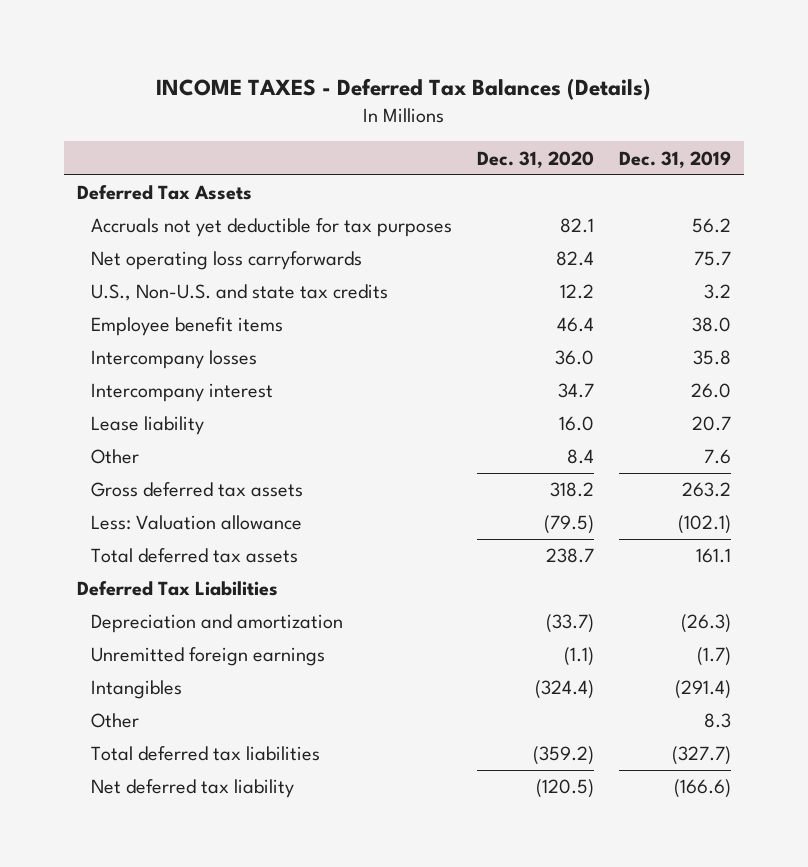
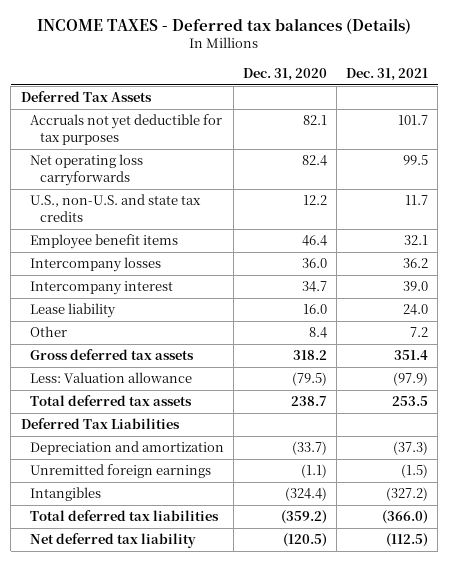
[155,77,651,100] INCOME TAXES - Deferred Tax Balances (Details) -> [37,18,412,35] INCOME TAXES - Deferred tax balances (Details)
[619,150,732,168] Dec. 31, 2019 -> none
none -> [346,67,429,81] Dec. 31, 2021
[90,284,388,302] U.S., Non-U.S. and state tax credits -> [30,194,202,223] U.S., non-U.S. and state tax credits
[90,713,139,729] Other -> none

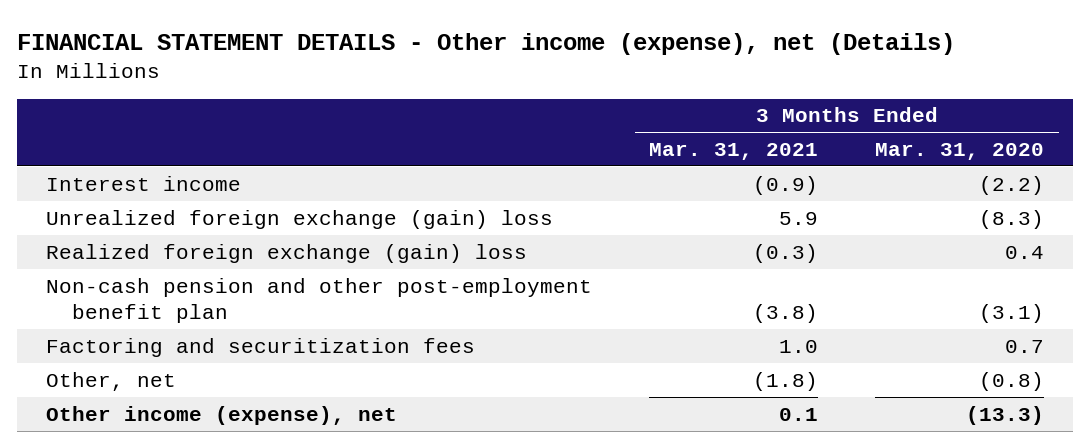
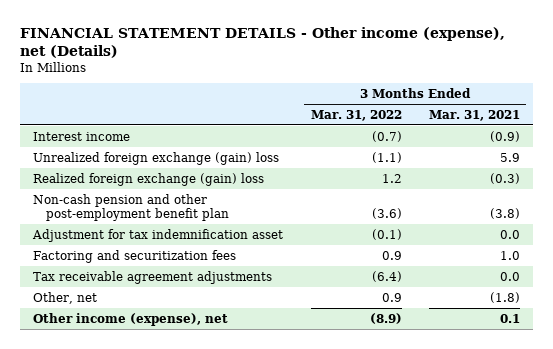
[875,142,1045,160] Mar. 31, 2020 -> none
none -> [310,109,402,121] Mar. 31, 2022
none -> [32,228,284,242] Adjustment for tax indemnification asset
none -> [33,270,273,284] Tax receivable agreement adjustments

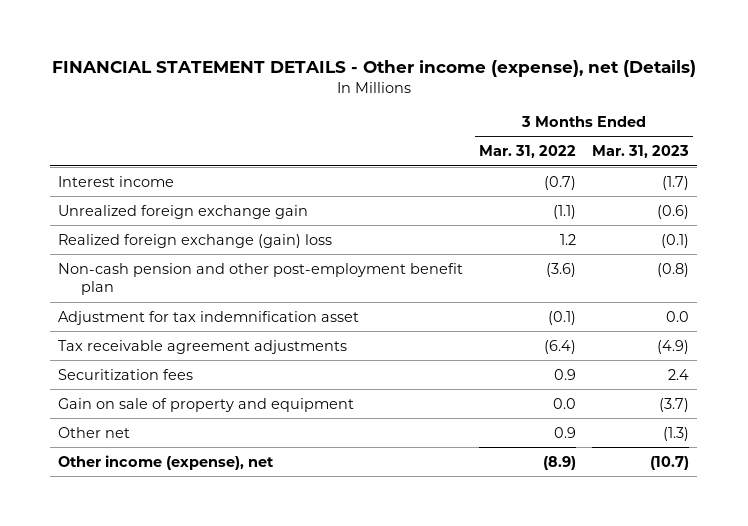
[428,109,520,121] Mar. 31, 2021 -> none
none -> [592,145,690,159] Mar. 31, 2023
[33,151,280,165] Unrealized foreign exchange (gain) loss -> [58,204,309,219] Unrealized foreign exchange gain
[33,249,237,263] Factoring and securitization fees -> none
none -> [58,368,194,380] Securitization fees
none -> [58,397,355,412] Gain on sale of property and equipment
[33,291,98,304] Other, net -> [58,426,131,438] Other net

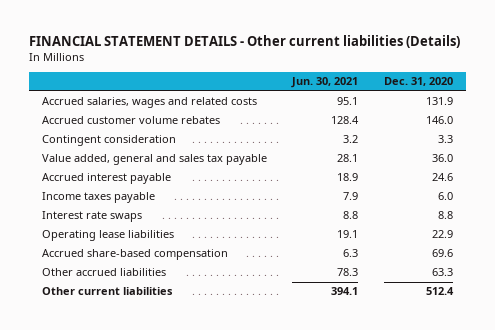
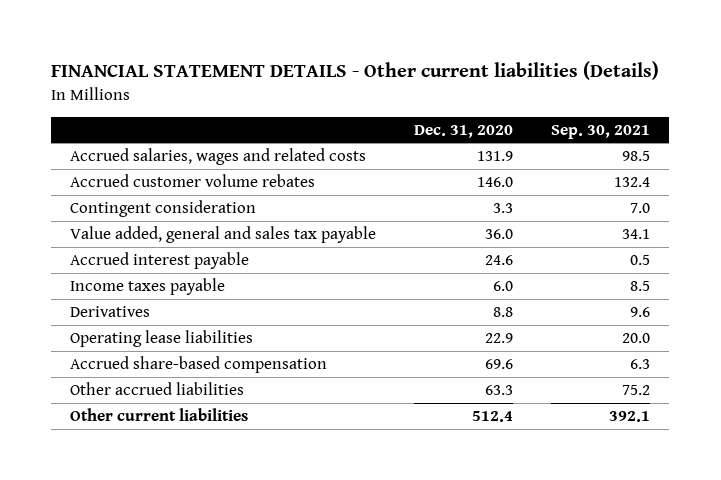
[291,77,359,89] Jun. 30, 2021 -> none
none -> [551,124,651,139] Sep. 30, 2021
[41,211,142,223] Interest rate swaps -> [70,305,151,317] Derivatives

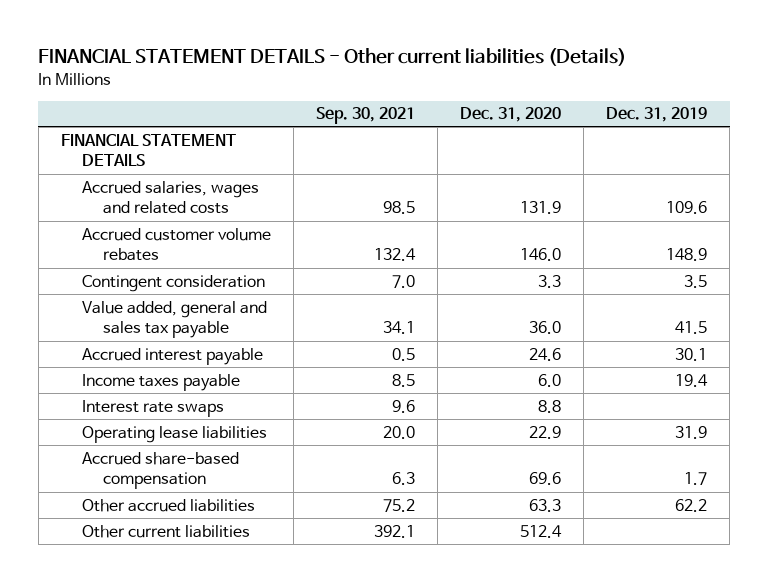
none -> [606,107,708,123] Dec. 31, 2019
none -> [60,133,236,167] FINANCIAL STATEMENT DETAILS
[70,305,151,317] Derivatives -> [82,399,225,417] Interest rate swaps

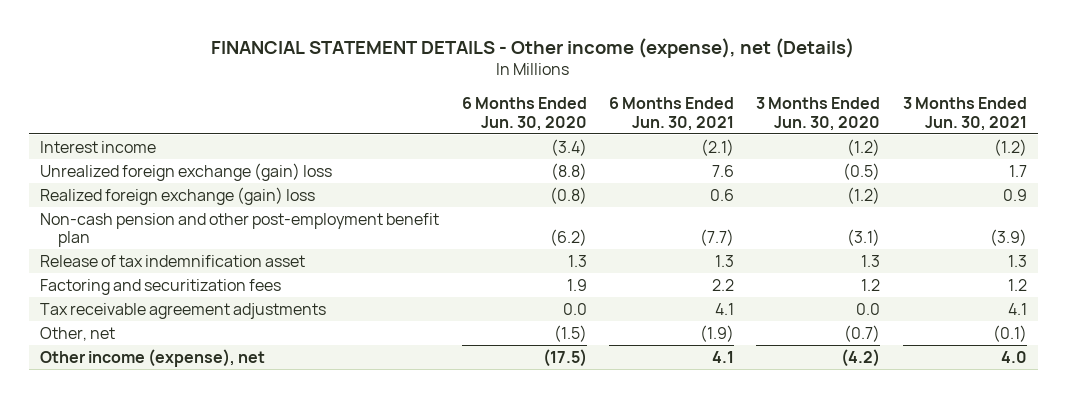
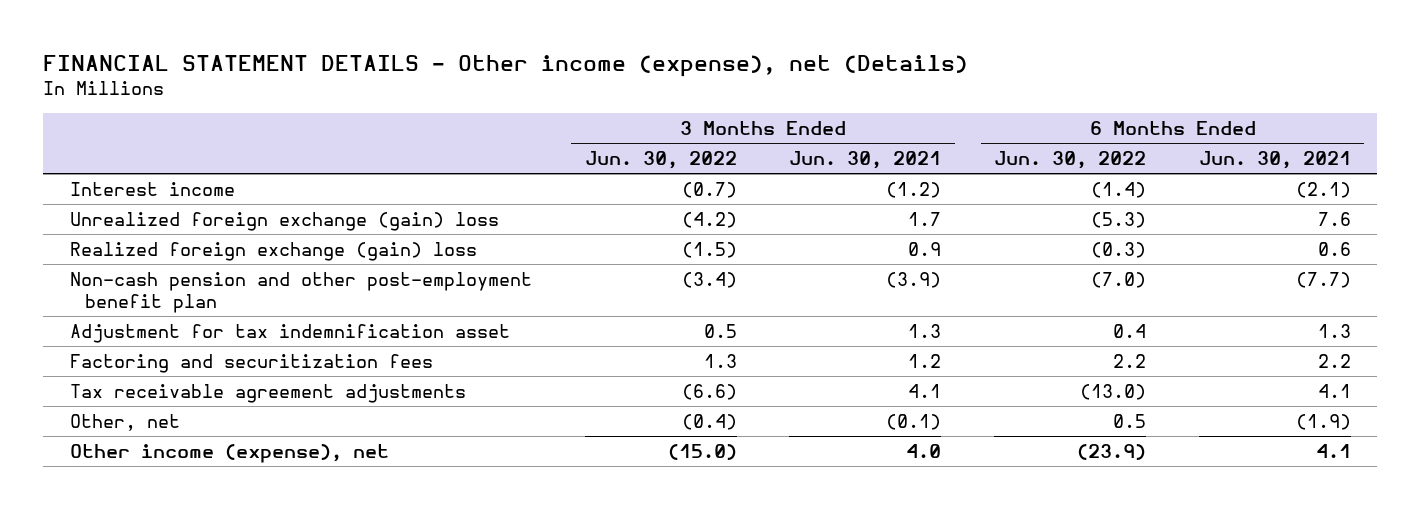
[461,97,587,131] 6 Months Ended Jun. 30, 2020 -> none
[756,97,881,131] 3 Months Ended Jun. 30, 2020 -> none
none -> [584,151,737,170] Jun. 30, 2022
none -> [994,151,1147,170] Jun. 30, 2022
[40,254,306,267] Release of tax indemnification asset -> [69,323,510,343] Adjustment for tax indemnification asset

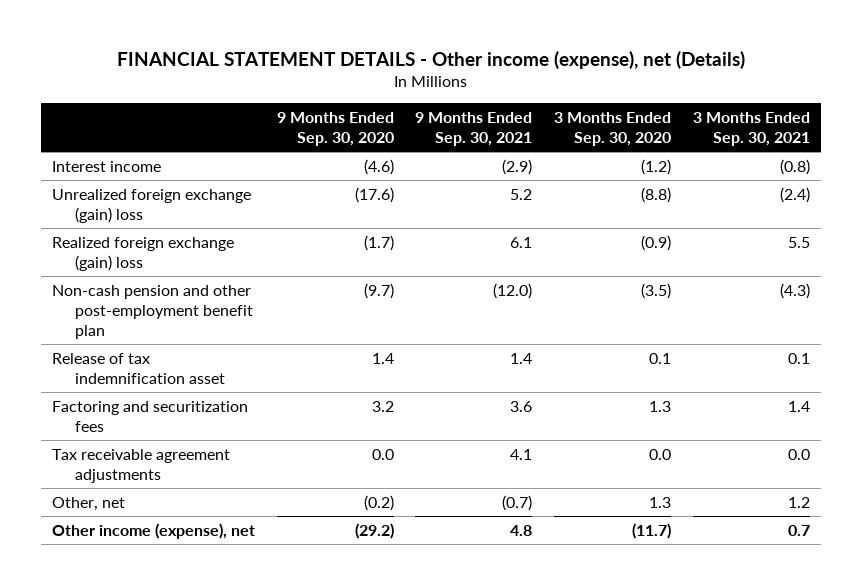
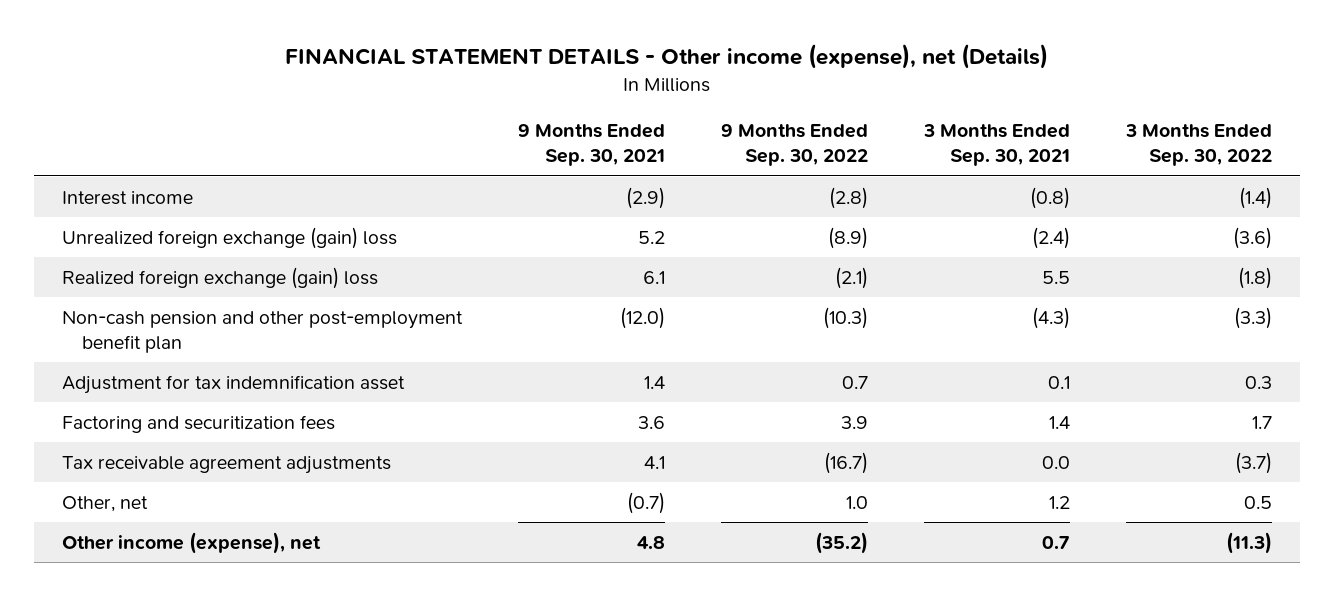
[276,111,394,147] 9 Months Ended Sep. 30, 2020 -> none
[554,111,672,147] 3 Months Ended Sep. 30, 2020 -> none
none -> [720,123,868,167] 9 Months Ended Sep. 30, 2022
none -> [1125,123,1273,167] 3 Months Ended Sep. 30, 2022
[51,352,225,384] Release of tax indemnification asset -> [61,374,405,394] Adjustment for tax indemnification asset

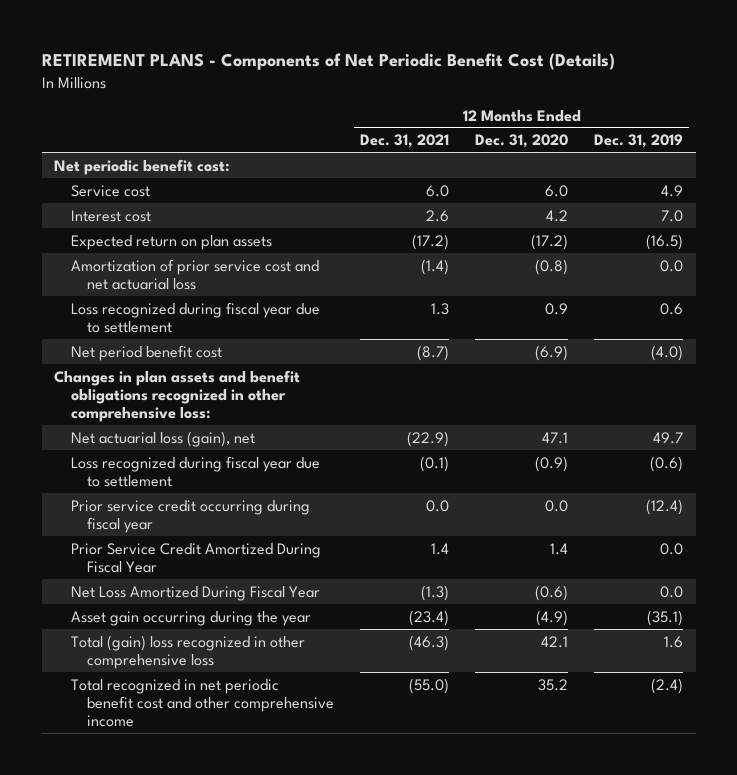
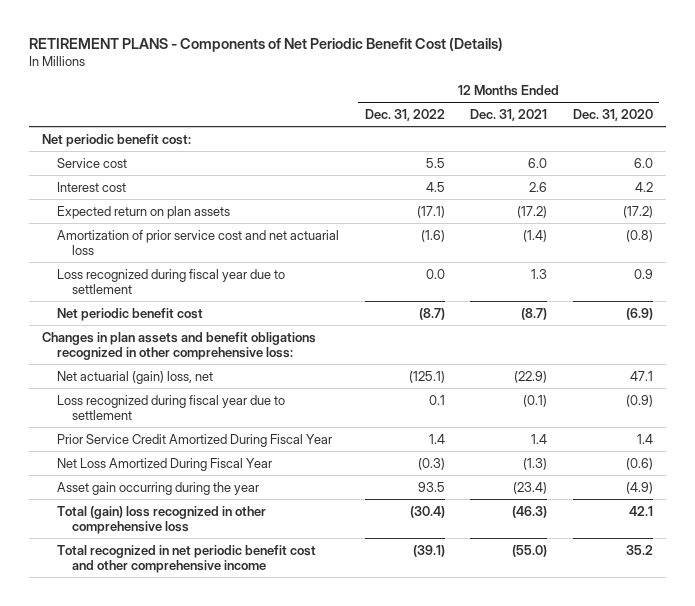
[593,134,683,149] Dec. 31, 2019 -> none
none -> [364,108,445,121] Dec. 31, 2022
[70,344,222,361] Net period benefit cost -> [56,307,203,321] Net periodic benefit cost
[70,430,255,447] Net actuarial loss (gain), net -> [56,370,213,384] Net actuarial (gain) loss, net
[70,499,310,533] Prior service credit occurring during fiscal year -> none

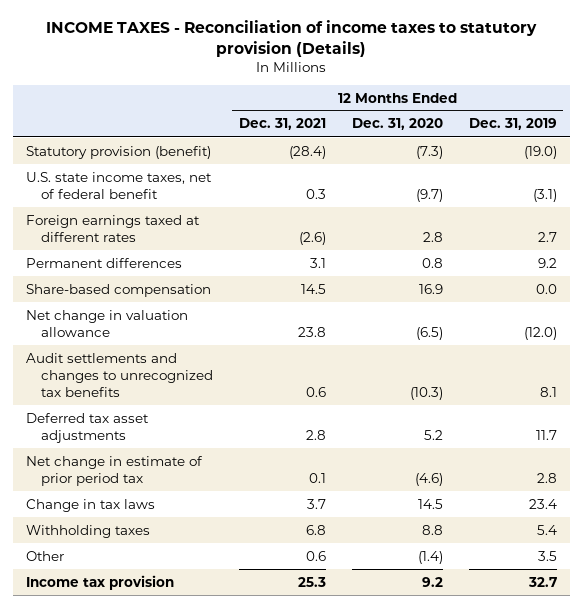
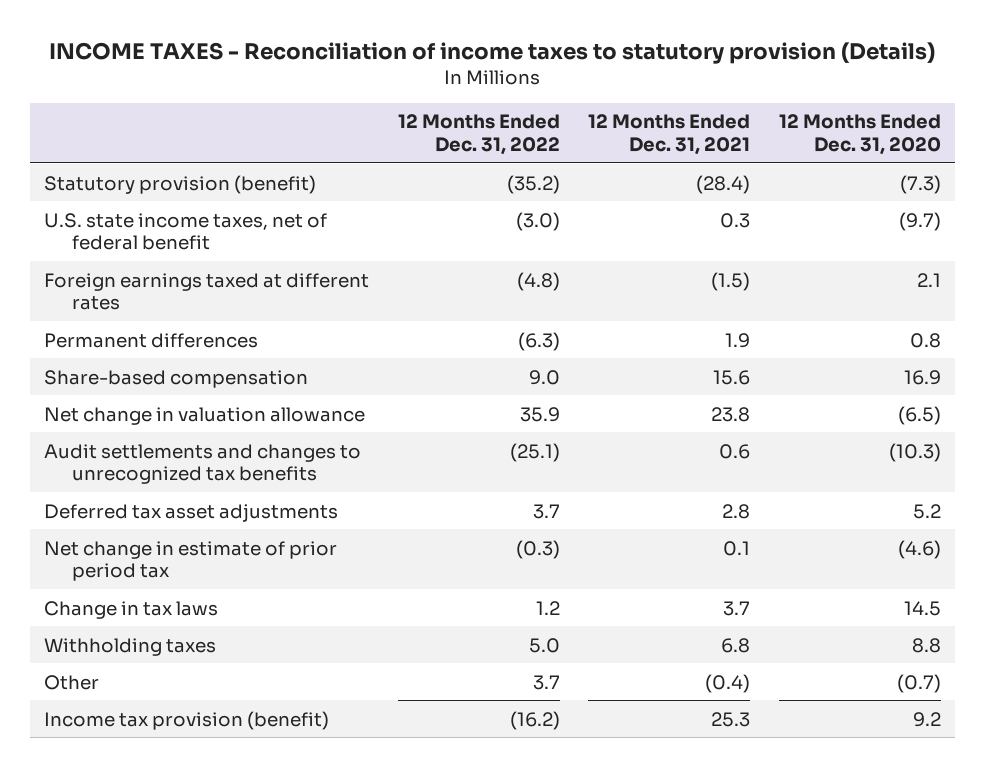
[468,118,557,131] Dec. 31, 2019 -> none
none -> [397,114,560,155] 12 Months Ended Dec. 31, 2022
[298,231,326,245] (2.6) -> [711,271,751,291] (1.5)
[422,231,443,242] 2.8 -> [916,272,941,287] 2.1
[309,257,326,268] 3.1 -> [725,332,751,348] 1.9
[300,283,326,294] 14.5 -> [713,369,751,385] 15.6
[305,550,326,561] 0.6 -> [705,673,751,693] (0.4)
[417,550,443,564] (1.4) -> [896,673,941,693] (0.7)
[25,574,174,590] Income tax provision -> [44,710,330,730] Income tax provision (benefit)

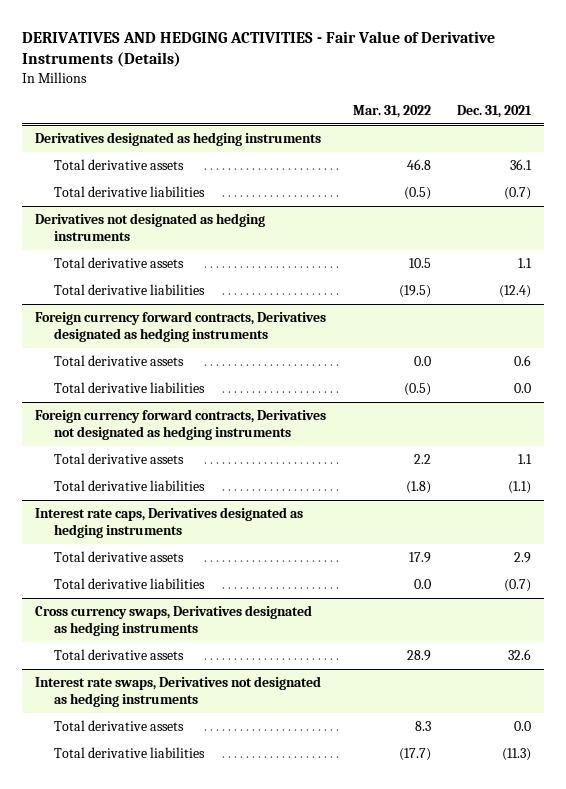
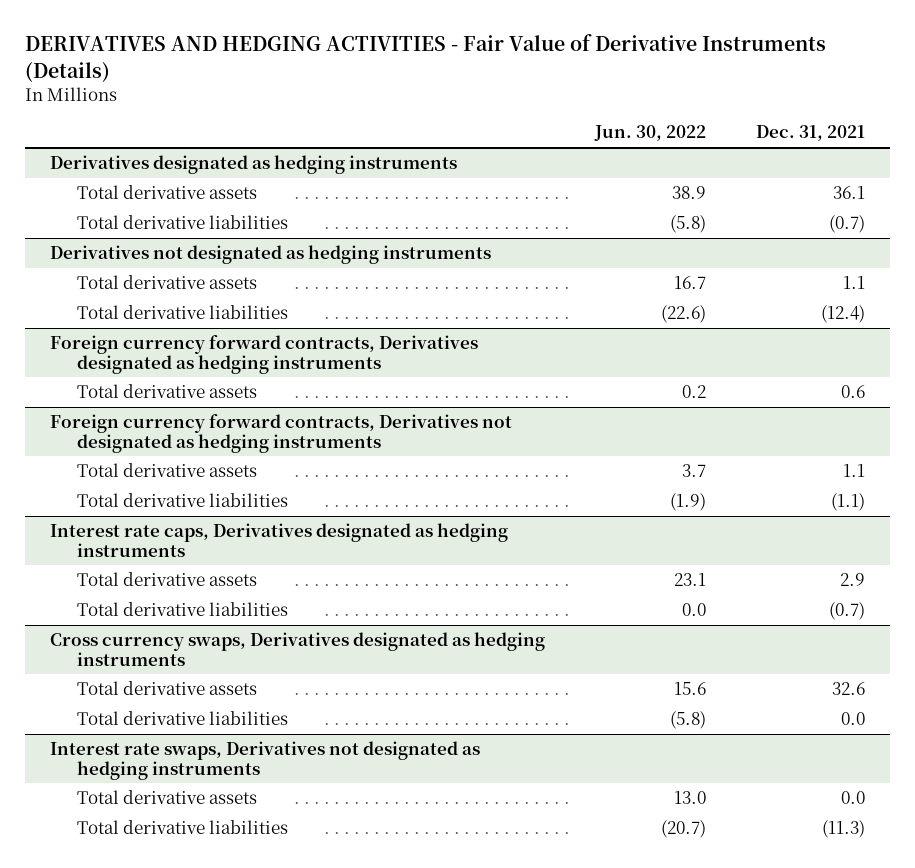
[352,104,431,118] Mar. 31, 2022 -> none
none -> [593,125,706,142] Jun. 30, 2022
[53,382,205,394] Total derivative liabilities -> none
none -> [76,710,288,725] Total derivative liabilities

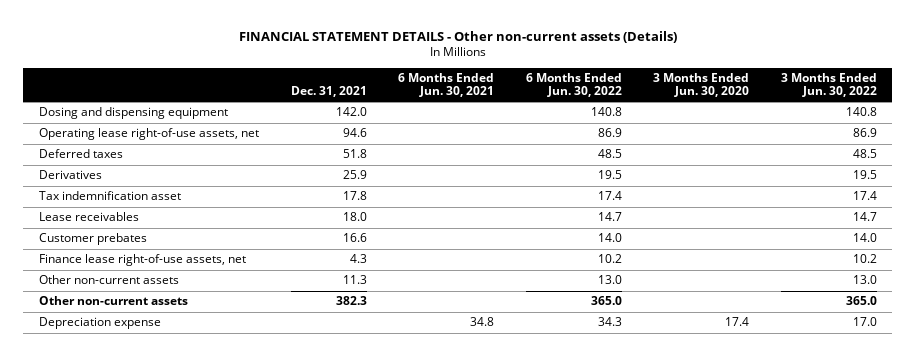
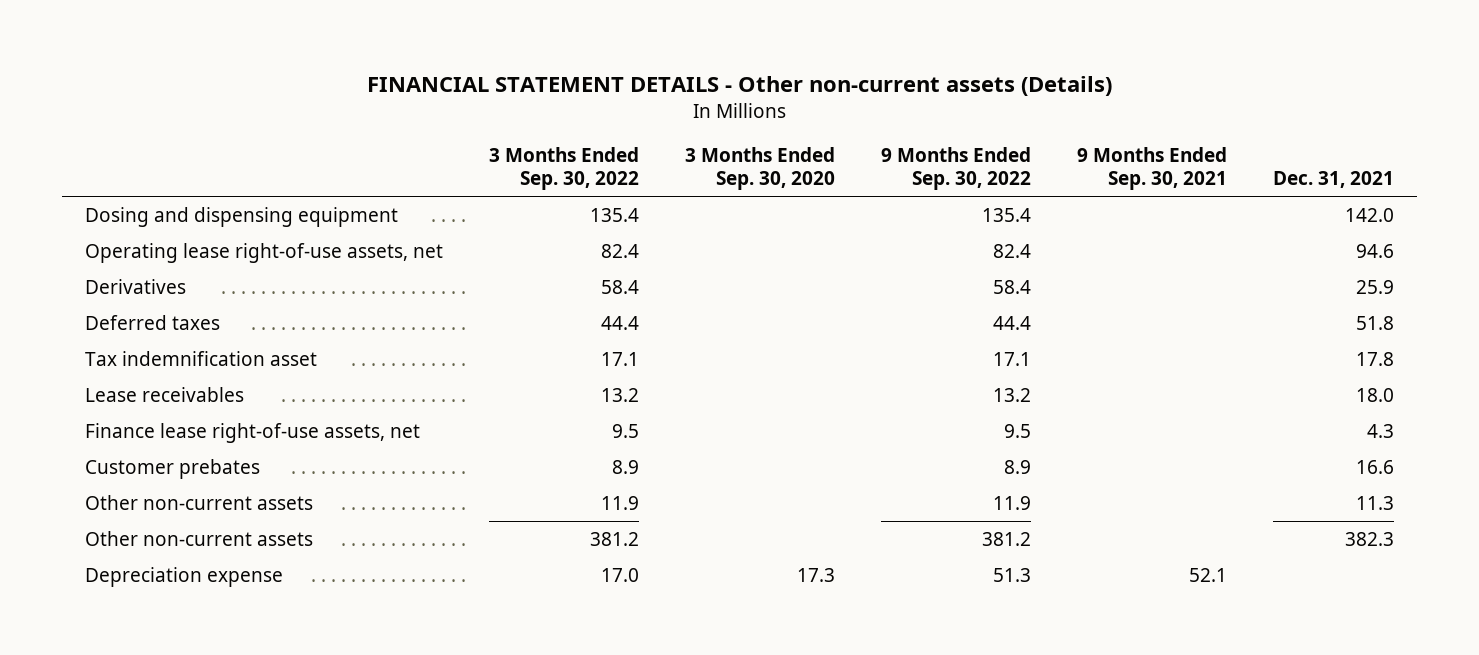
[398,72,495,98] 6 Months Ended Jun. 30, 2021 -> none
[525,72,622,98] 6 Months Ended Jun. 30, 2022 -> none
[653,72,750,98] 3 Months Ended Jun. 30, 2020 -> none
[780,72,877,98] 3 Months Ended Jun. 30, 2022 -> none
none -> [489,146,640,190] 3 Months Ended Sep. 30, 2022
none -> [685,146,836,190] 3 Months Ended Sep. 30, 2020
none -> [881,146,1032,190] 9 Months Ended Sep. 30, 2022
none -> [1077,146,1228,190] 9 Months Ended Sep. 30, 2021
[38,149,123,159] Deferred taxes -> [85,315,221,331] Deferred taxes
[38,233,147,246] Customer prebates -> [85,459,261,480] Customer prebates

